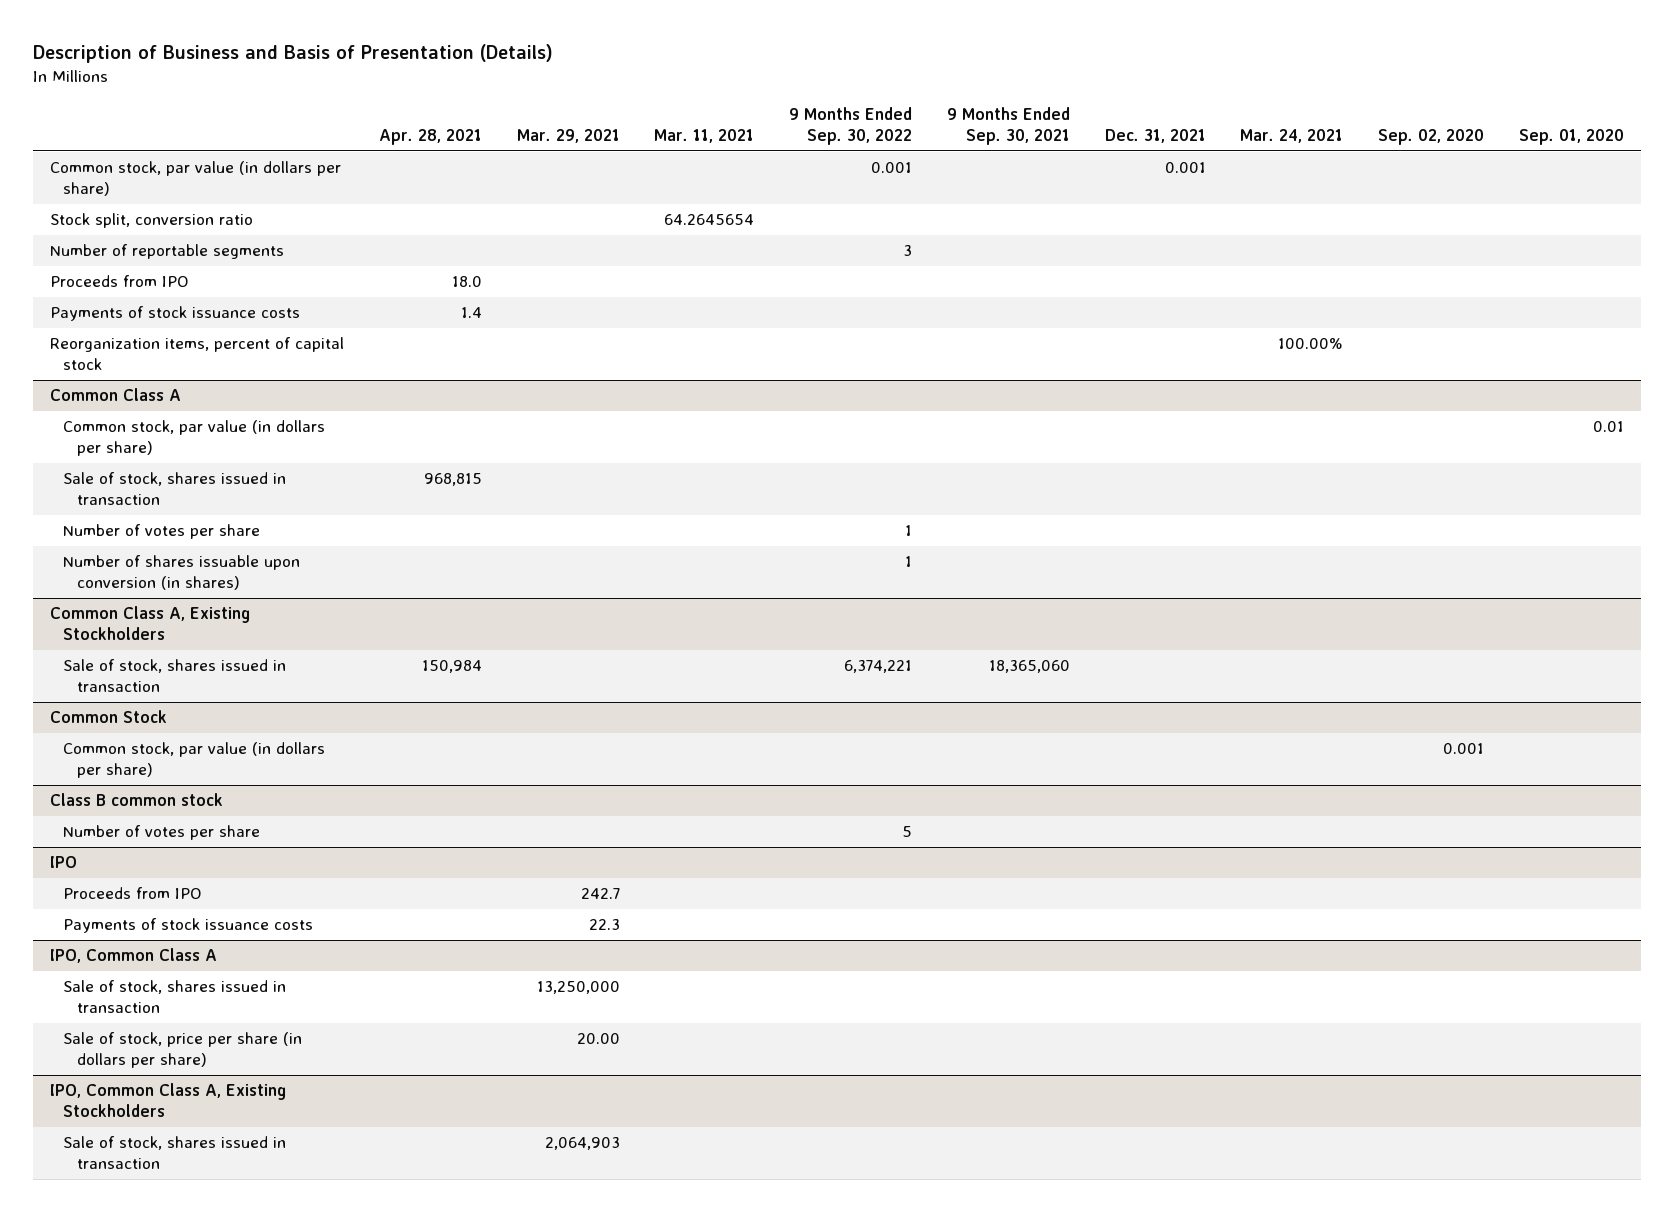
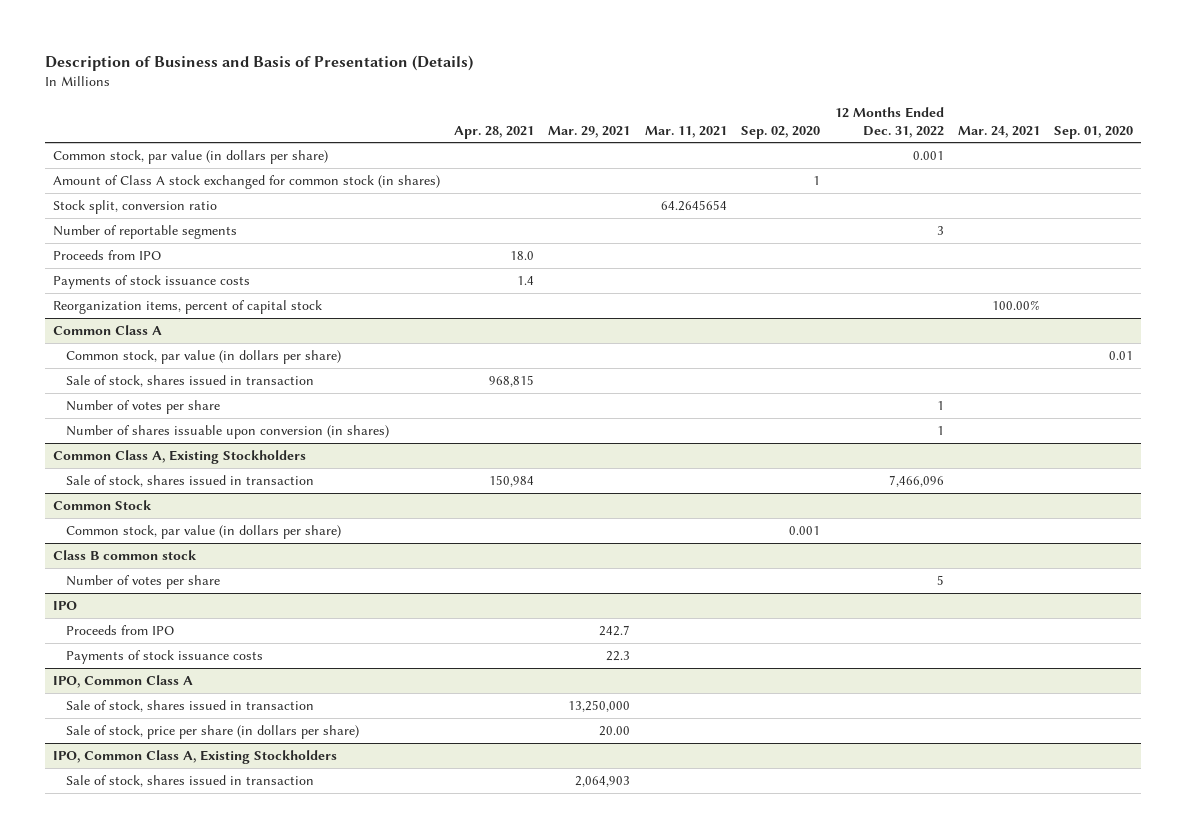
[789,106,913,145] 9 Months Ended Sep. 30, 2022 -> none
[946,106,1070,145] 9 Months Ended Sep. 30, 2021 -> none
[1104,128,1206,143] Dec. 31, 2021 -> none
none -> [834,106,944,138] 12 Months Ended Dec. 31, 2022
none -> [52,174,440,189] Amount of Class A stock exchanged for common stock (in shares)

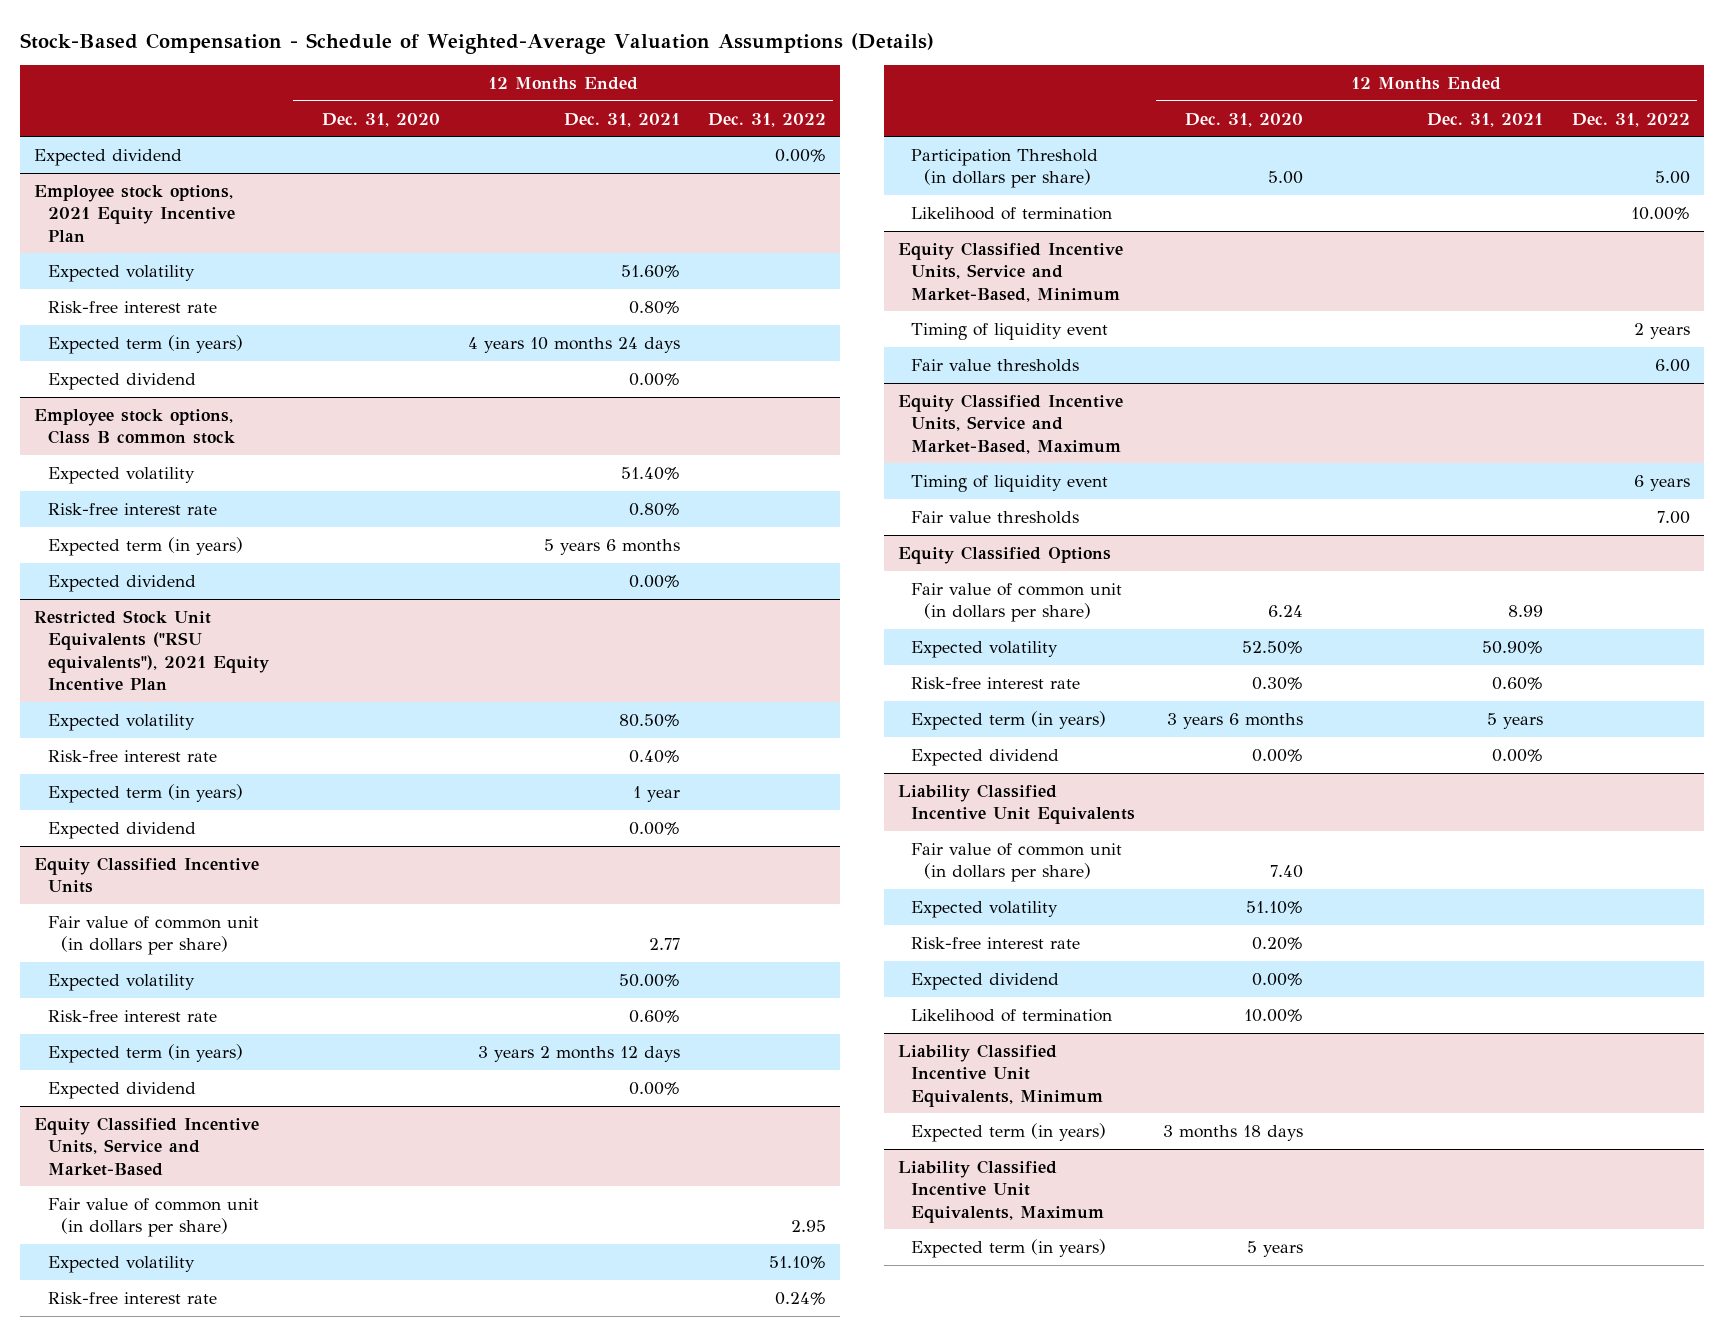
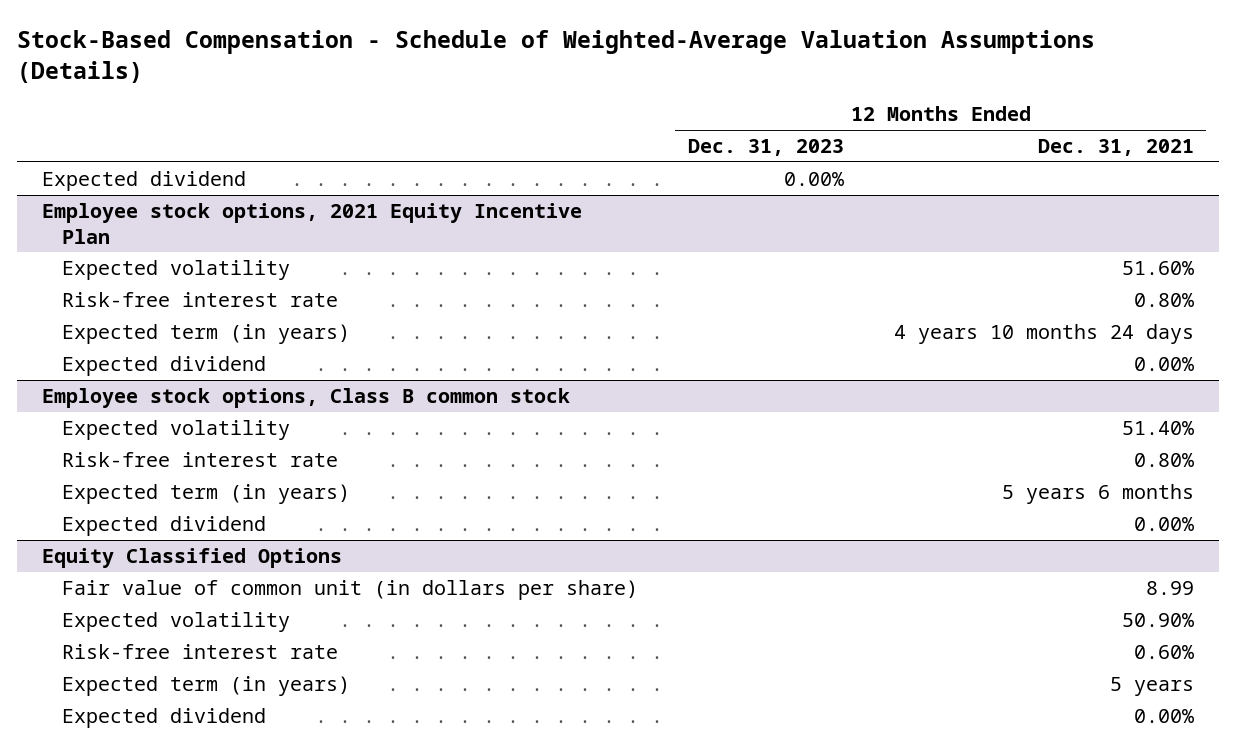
[321,112,440,127] Dec. 31, 2020 -> none
[707,112,826,127] Dec. 31, 2022 -> none
none -> [687,138,844,156] Dec. 31, 2023
[34,609,269,691] Restricted Stock Unit Equivalents ("RSU equivalents"), 2021 Equity Incentive Plan -> none
[47,713,195,731] Expected volatility -> none
[47,749,217,762] Risk-free interest rate -> none
[47,783,243,803] Expected term (in years) -> none
[47,821,196,839] Expected dividend -> none
[34,856,260,894] Equity Classified Incentive Units -> none
[47,915,259,956] Fair value of common unit (in dollars per share) -> none
[47,973,195,991] Expected volatility -> none
[47,1009,217,1022] Risk-free interest rate -> none
[47,1043,243,1063] Expected term (in years) -> none
[47,1081,196,1099] Expected dividend -> none
[34,1116,260,1176] Equity Classified Incentive Units, Service and Market-Based -> none
[47,1197,259,1238] Fair value of common unit (in dollars per share) -> none
[47,1255,195,1273] Expected volatility -> none
[47,1291,217,1304] Risk-free interest rate -> none
[911,148,1099,189] Participation Threshold (in dollars per share) -> none
[911,206,1113,220] Likelihood of termination -> none
[898,241,1124,302] Equity Classified Incentive Units, Service and Market-Based, Minimum -> none
[911,322,1109,340] Timing of liquidity event -> none
[911,358,1080,372] Fair value thresholds -> none
[898,393,1124,454] Equity Classified Incentive Units, Service and Market-Based, Maximum -> none
[911,474,1109,492] Timing of liquidity event -> none
[911,510,1080,524] Fair value thresholds -> none
[898,783,1136,825] Liability Classified Incentive Unit Equivalents -> none
[911,842,1123,883] Fair value of common unit (in dollars per share) -> none
[911,900,1059,918] Expected volatility -> none
[911,936,1081,949] Risk-free interest rate -> none
[911,972,1060,990] Expected dividend -> none
[911,1008,1113,1022] Likelihood of termination -> none
[898,1043,1104,1107] Liability Classified Incentive Unit Equivalents, Minimum -> none
[911,1122,1107,1142] Expected term (in years) -> none
[898,1159,1105,1223] Liability Classified Incentive Unit Equivalents, Maximum -> none
[911,1238,1107,1258] Expected term (in years) -> none

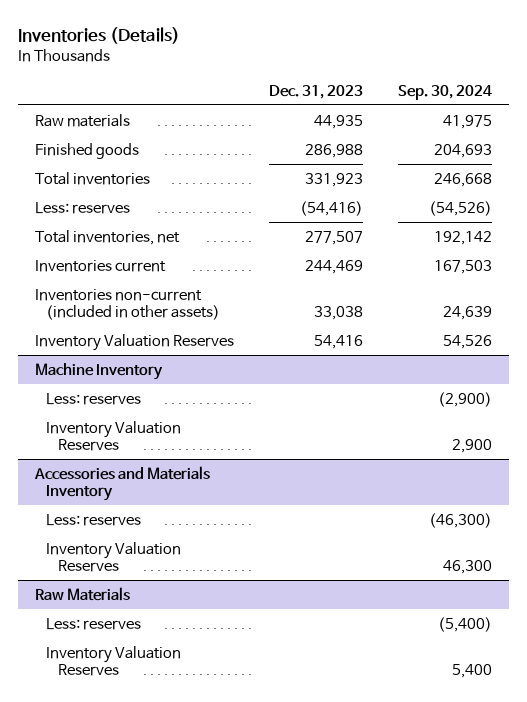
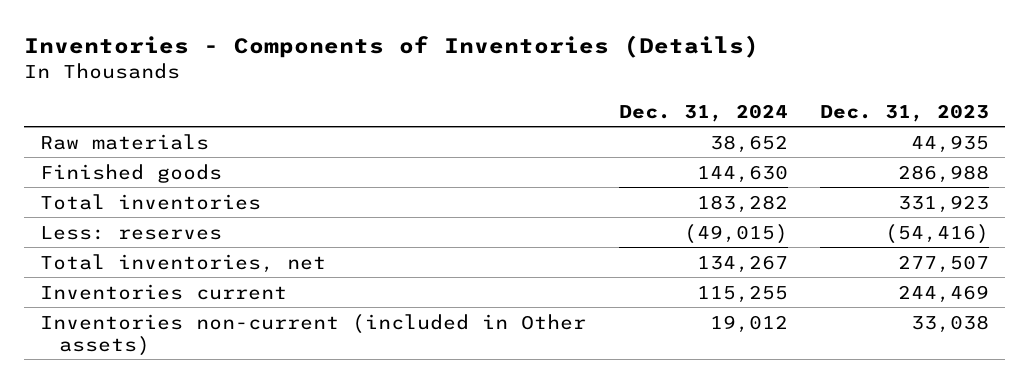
[17,26,180,44] Inventories (Details) -> [24,34,760,58] Inventories - Components of Inventories (Details)
[397,84,492,100] Sep. 30, 2024 -> none
none -> [618,103,788,122] Dec. 31, 2024
[35,333,235,351] Inventory Valuation Reserves -> none
[35,362,164,380] Machine Inventory -> none
[46,392,142,405] Less: reserves -> none
[46,420,182,452] Inventory Valuation Reserves -> none
[34,465,211,502] Accessories and Materials Inventory -> none
[46,513,142,526] Less: reserves -> none
[46,541,182,573] Inventory Valuation Reserves -> none
[35,586,131,601] Raw Materials -> none
[46,617,142,630] Less: reserves -> none
[46,645,182,677] Inventory Valuation Reserves -> none
[35,288,221,321] Inventories non-current (included in other assets) -> [40,313,587,356] Inventories non-current (included in Other assets)

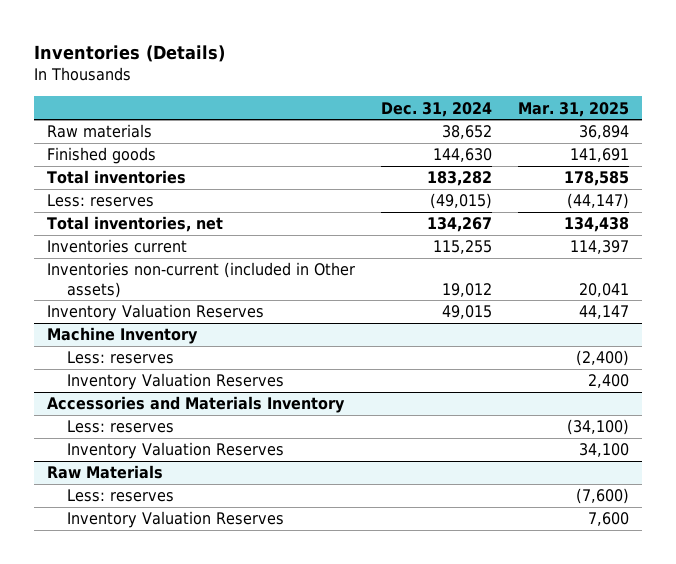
[24,34,760,58] Inventories - Components of Inventories (Details) -> [34,45,226,63] Inventories (Details)
[820,103,990,122] Dec. 31, 2023 -> none
none -> [517,101,629,117] Mar. 31, 2025
none -> [47,304,265,322] Inventory Valuation Reserves
none -> [47,327,199,345] Machine Inventory
none -> [67,351,175,365] Less: reserves
none -> [67,373,285,391] Inventory Valuation Reserves
none -> [47,396,346,414] Accessories and Materials Inventory
none -> [67,420,175,434] Less: reserves
none -> [67,442,285,460] Inventory Valuation Reserves
none -> [47,465,164,480] Raw Materials
none -> [67,489,175,503] Less: reserves
none -> [67,511,285,529] Inventory Valuation Reserves

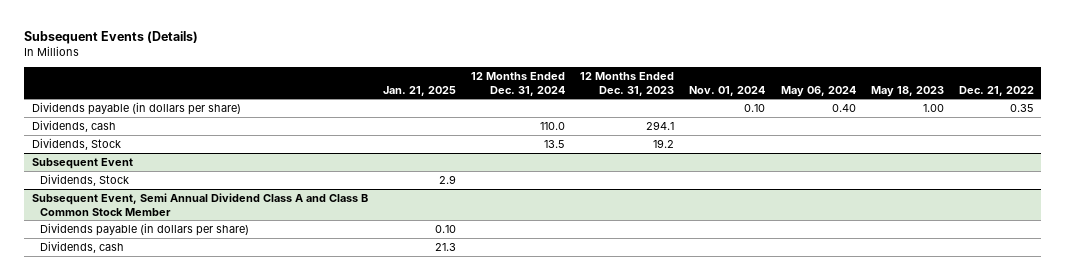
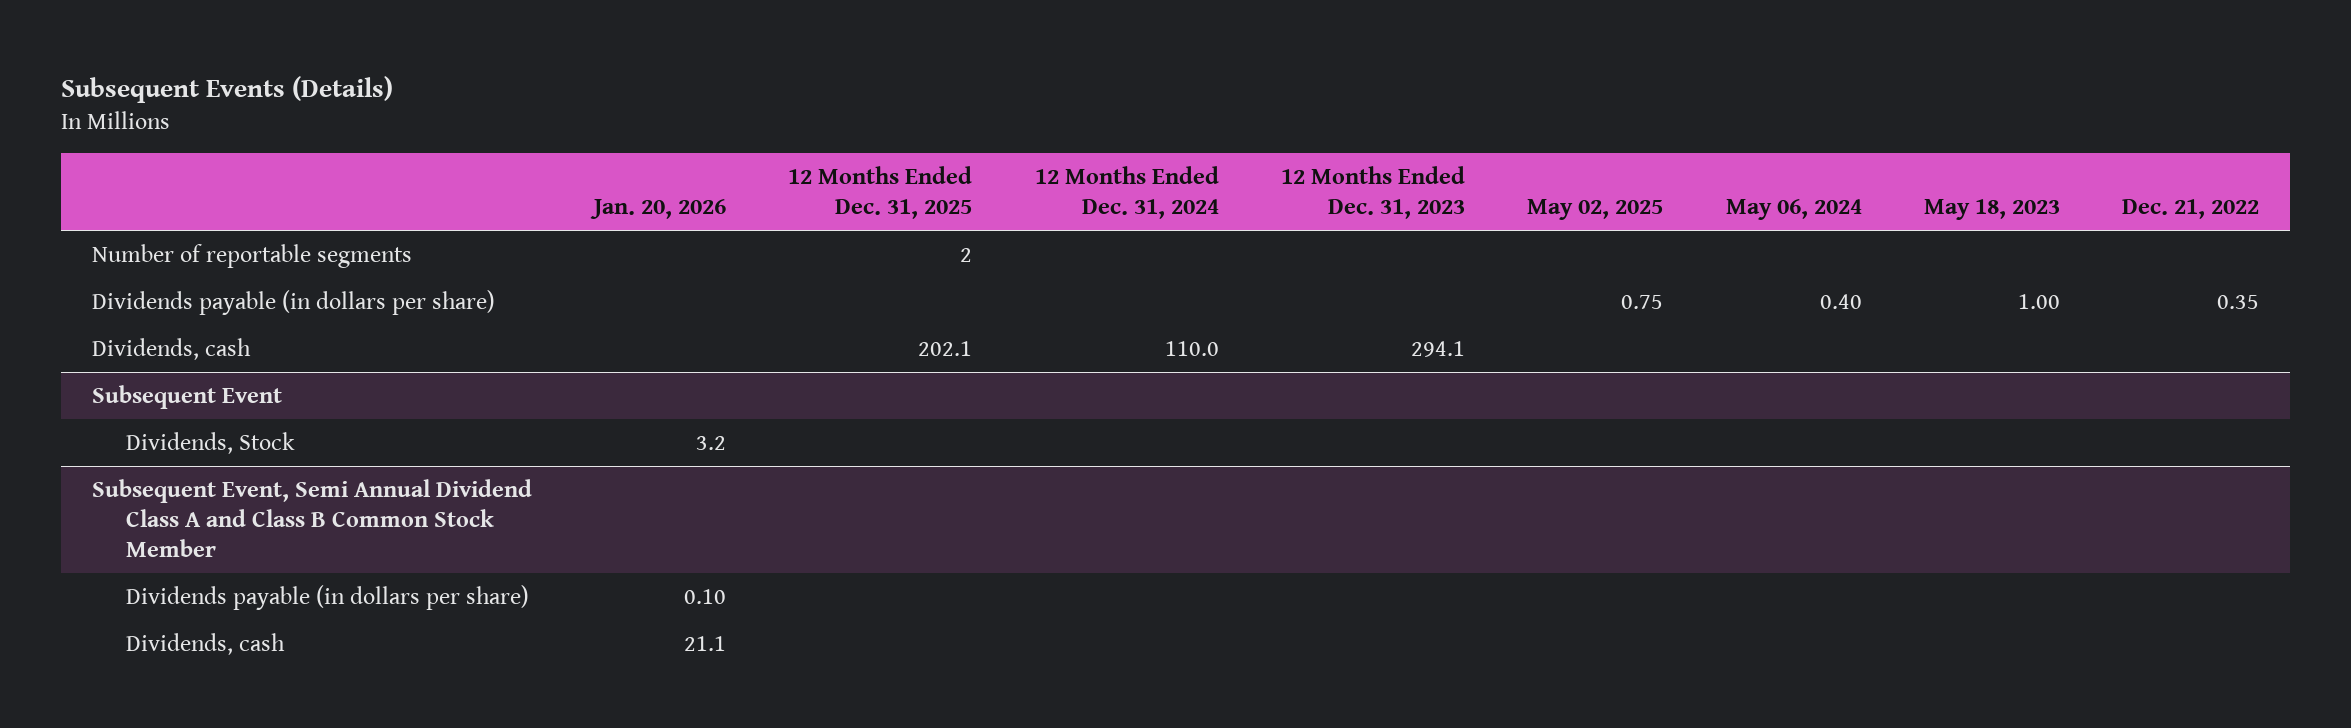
[382,85,456,96] Jan. 21, 2025 -> none
[689,85,766,96] Nov. 01, 2024 -> none
none -> [590,198,727,219] Jan. 20, 2026
none -> [788,165,973,219] 12 Months Ended Dec. 31, 2025
none -> [1527,198,1664,220] May 02, 2025
none -> [91,243,412,268] Number of reportable segments
[31,137,121,150] Dividends, Stock -> none

